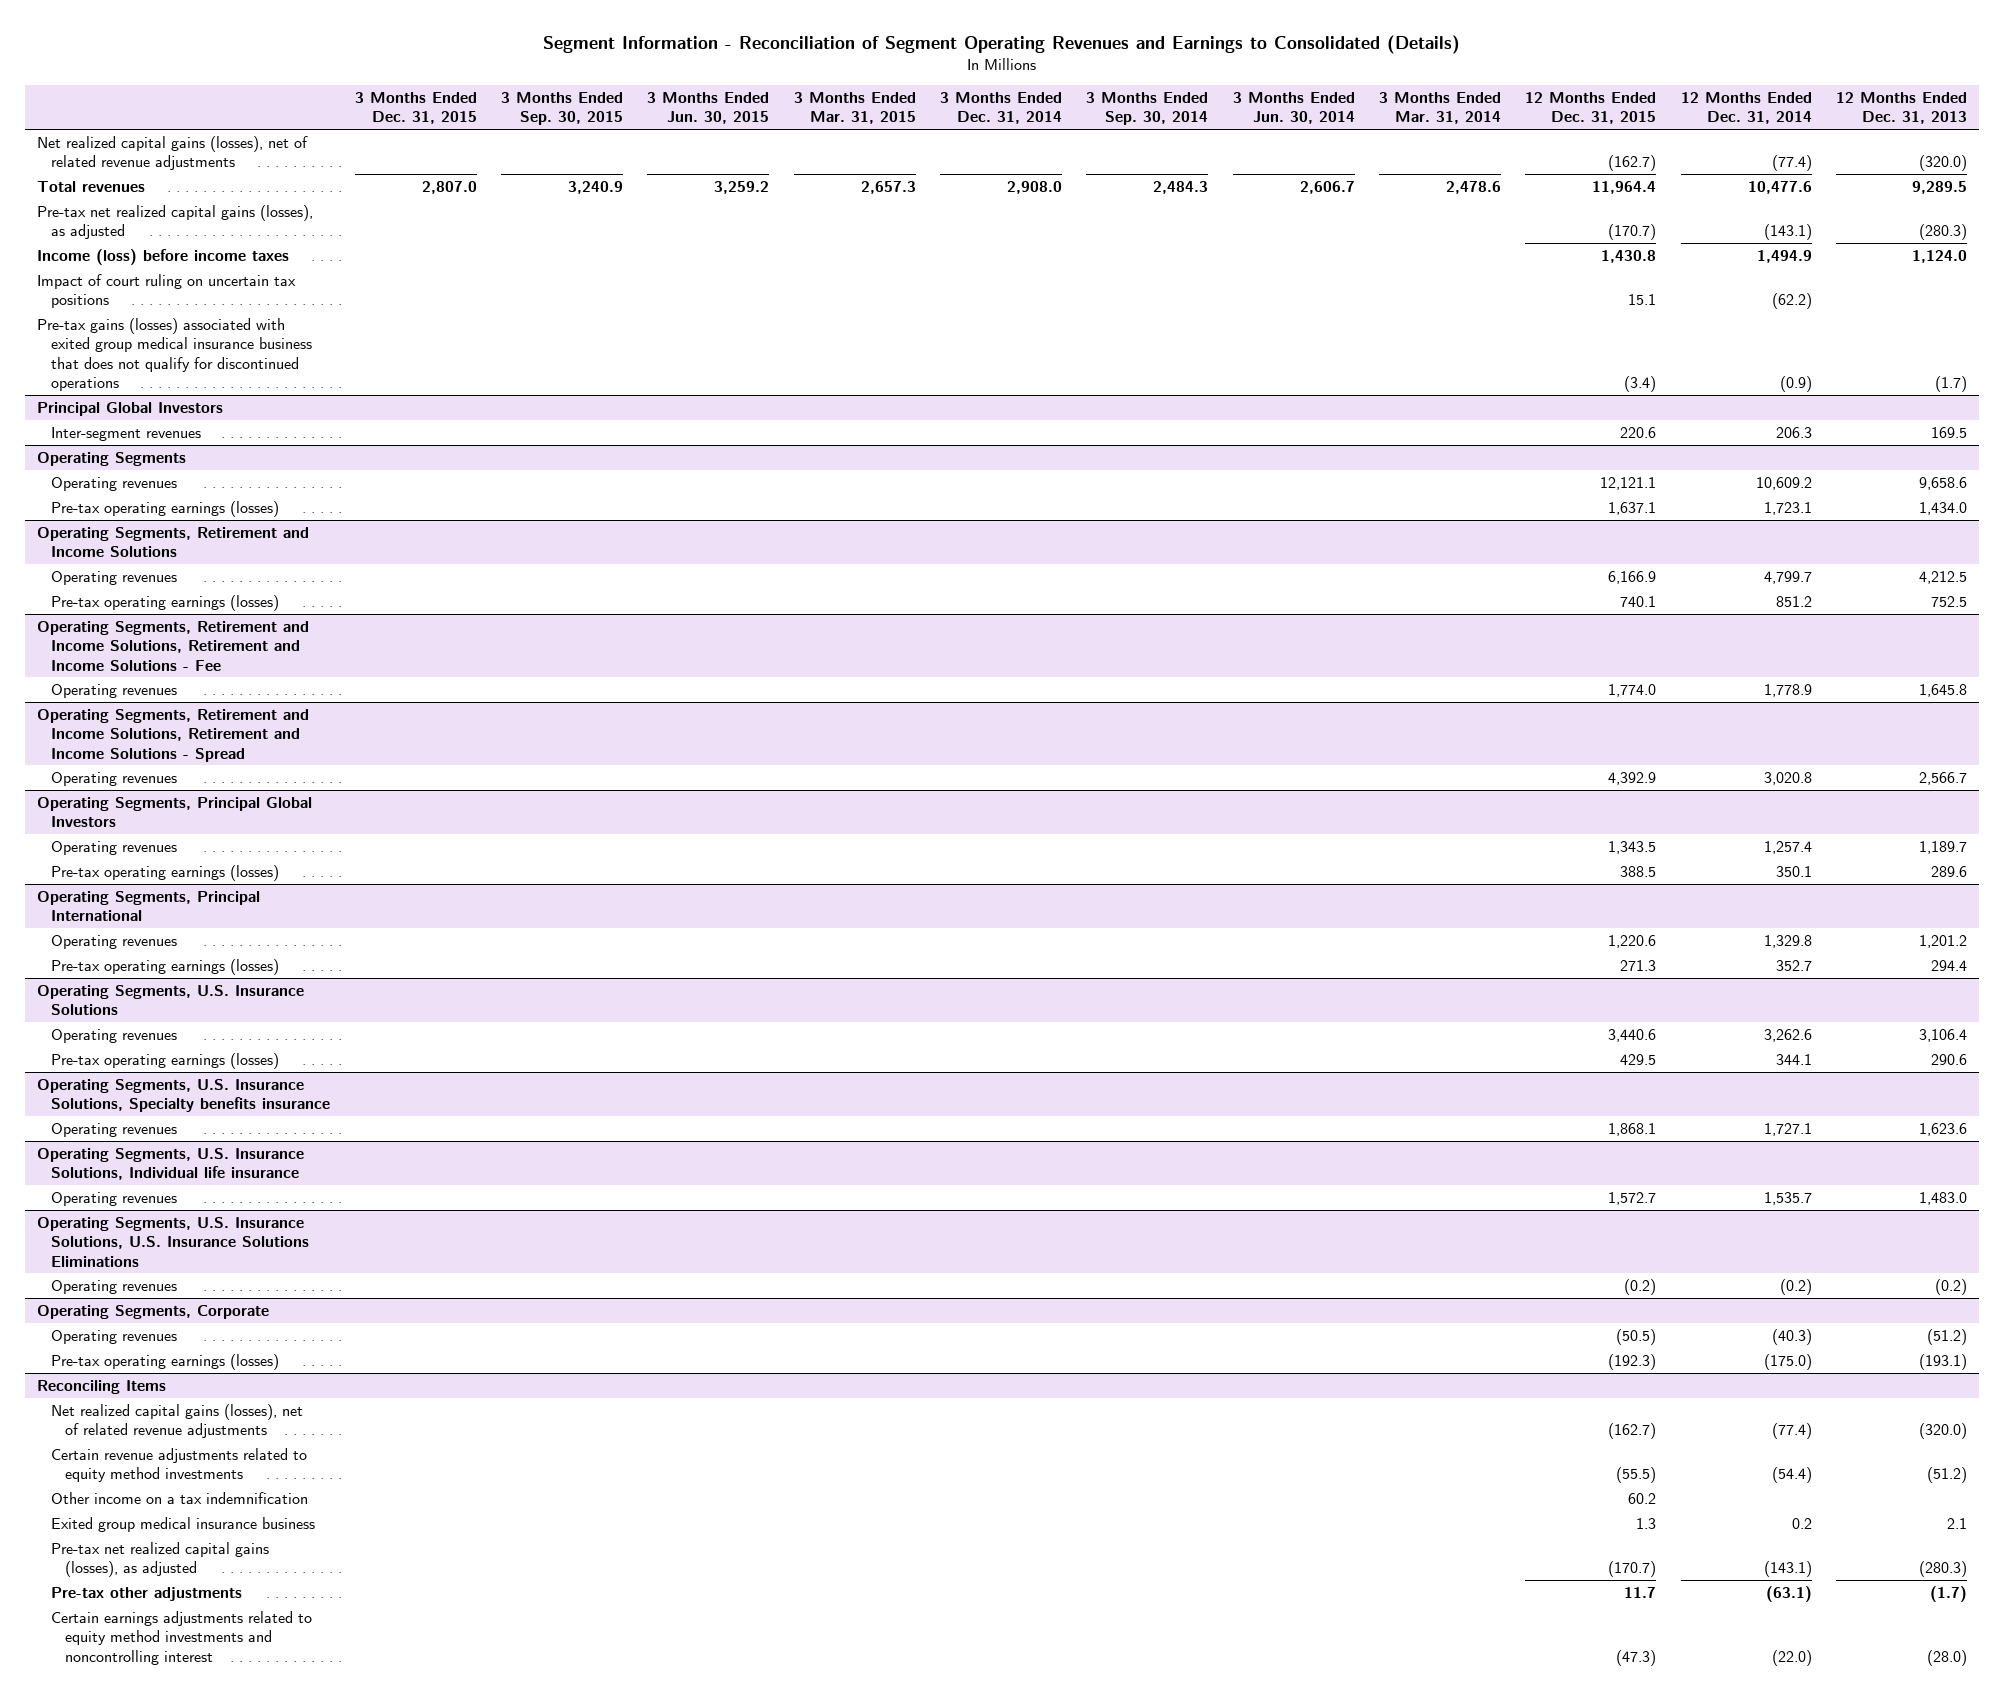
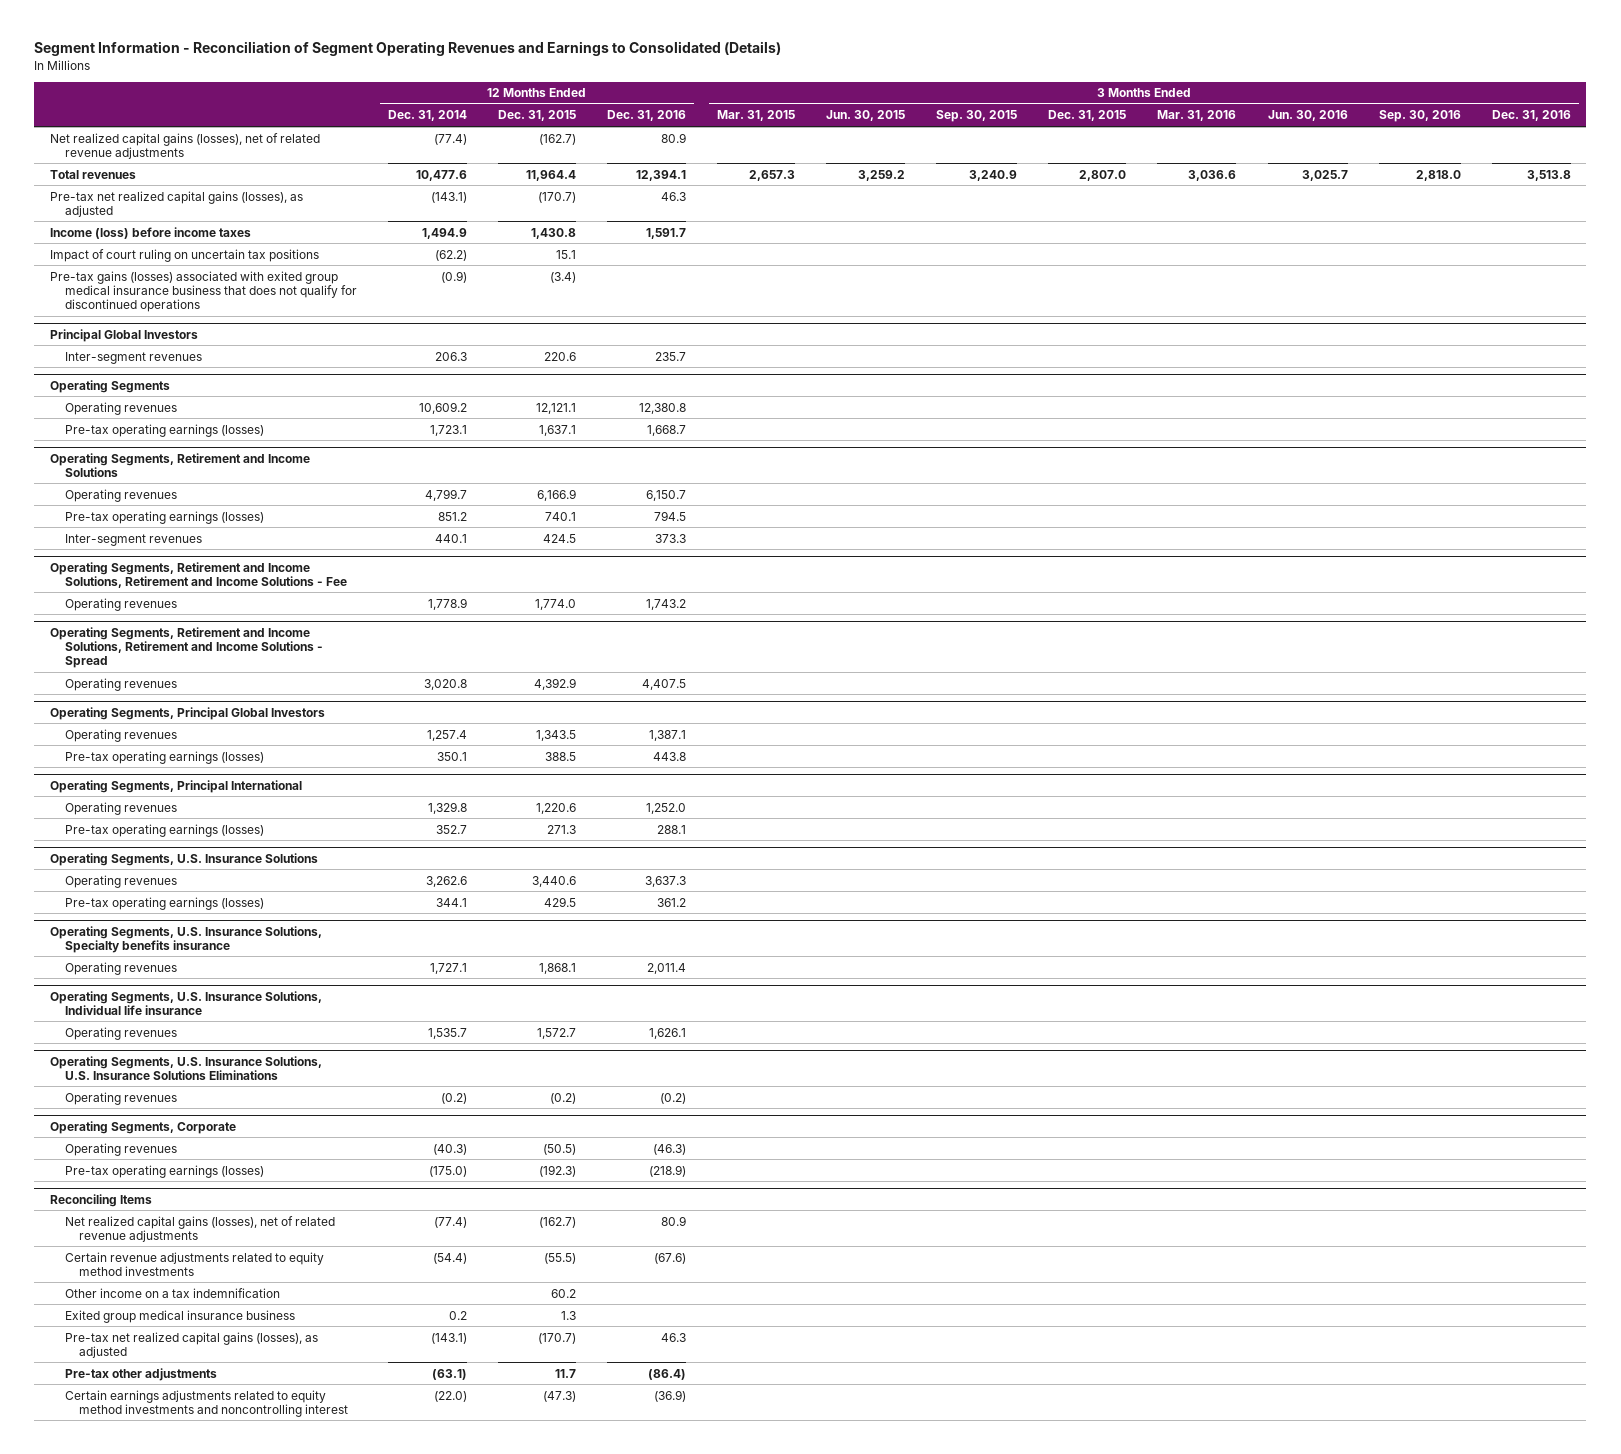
[939,91,1062,125] 3 Months Ended Dec. 31, 2014 -> none
[1086,91,1209,126] 3 Months Ended Sep. 30, 2014 -> none
[1232,91,1355,125] 3 Months Ended Jun. 30, 2014 -> none
[1378,91,1501,125] 3 Months Ended Mar. 31, 2014 -> none
[1836,91,1968,125] 12 Months Ended Dec. 31, 2013 -> none
none -> [606,110,686,122] Dec. 31, 2016
none -> [1157,110,1237,122] Mar. 31, 2016
none -> [1267,110,1348,122] Jun. 30, 2016
none -> [1378,110,1461,123] Sep. 30, 2016
none -> [1491,110,1571,122] Dec. 31, 2016
none -> [64,533,202,546] Inter-segment revenues

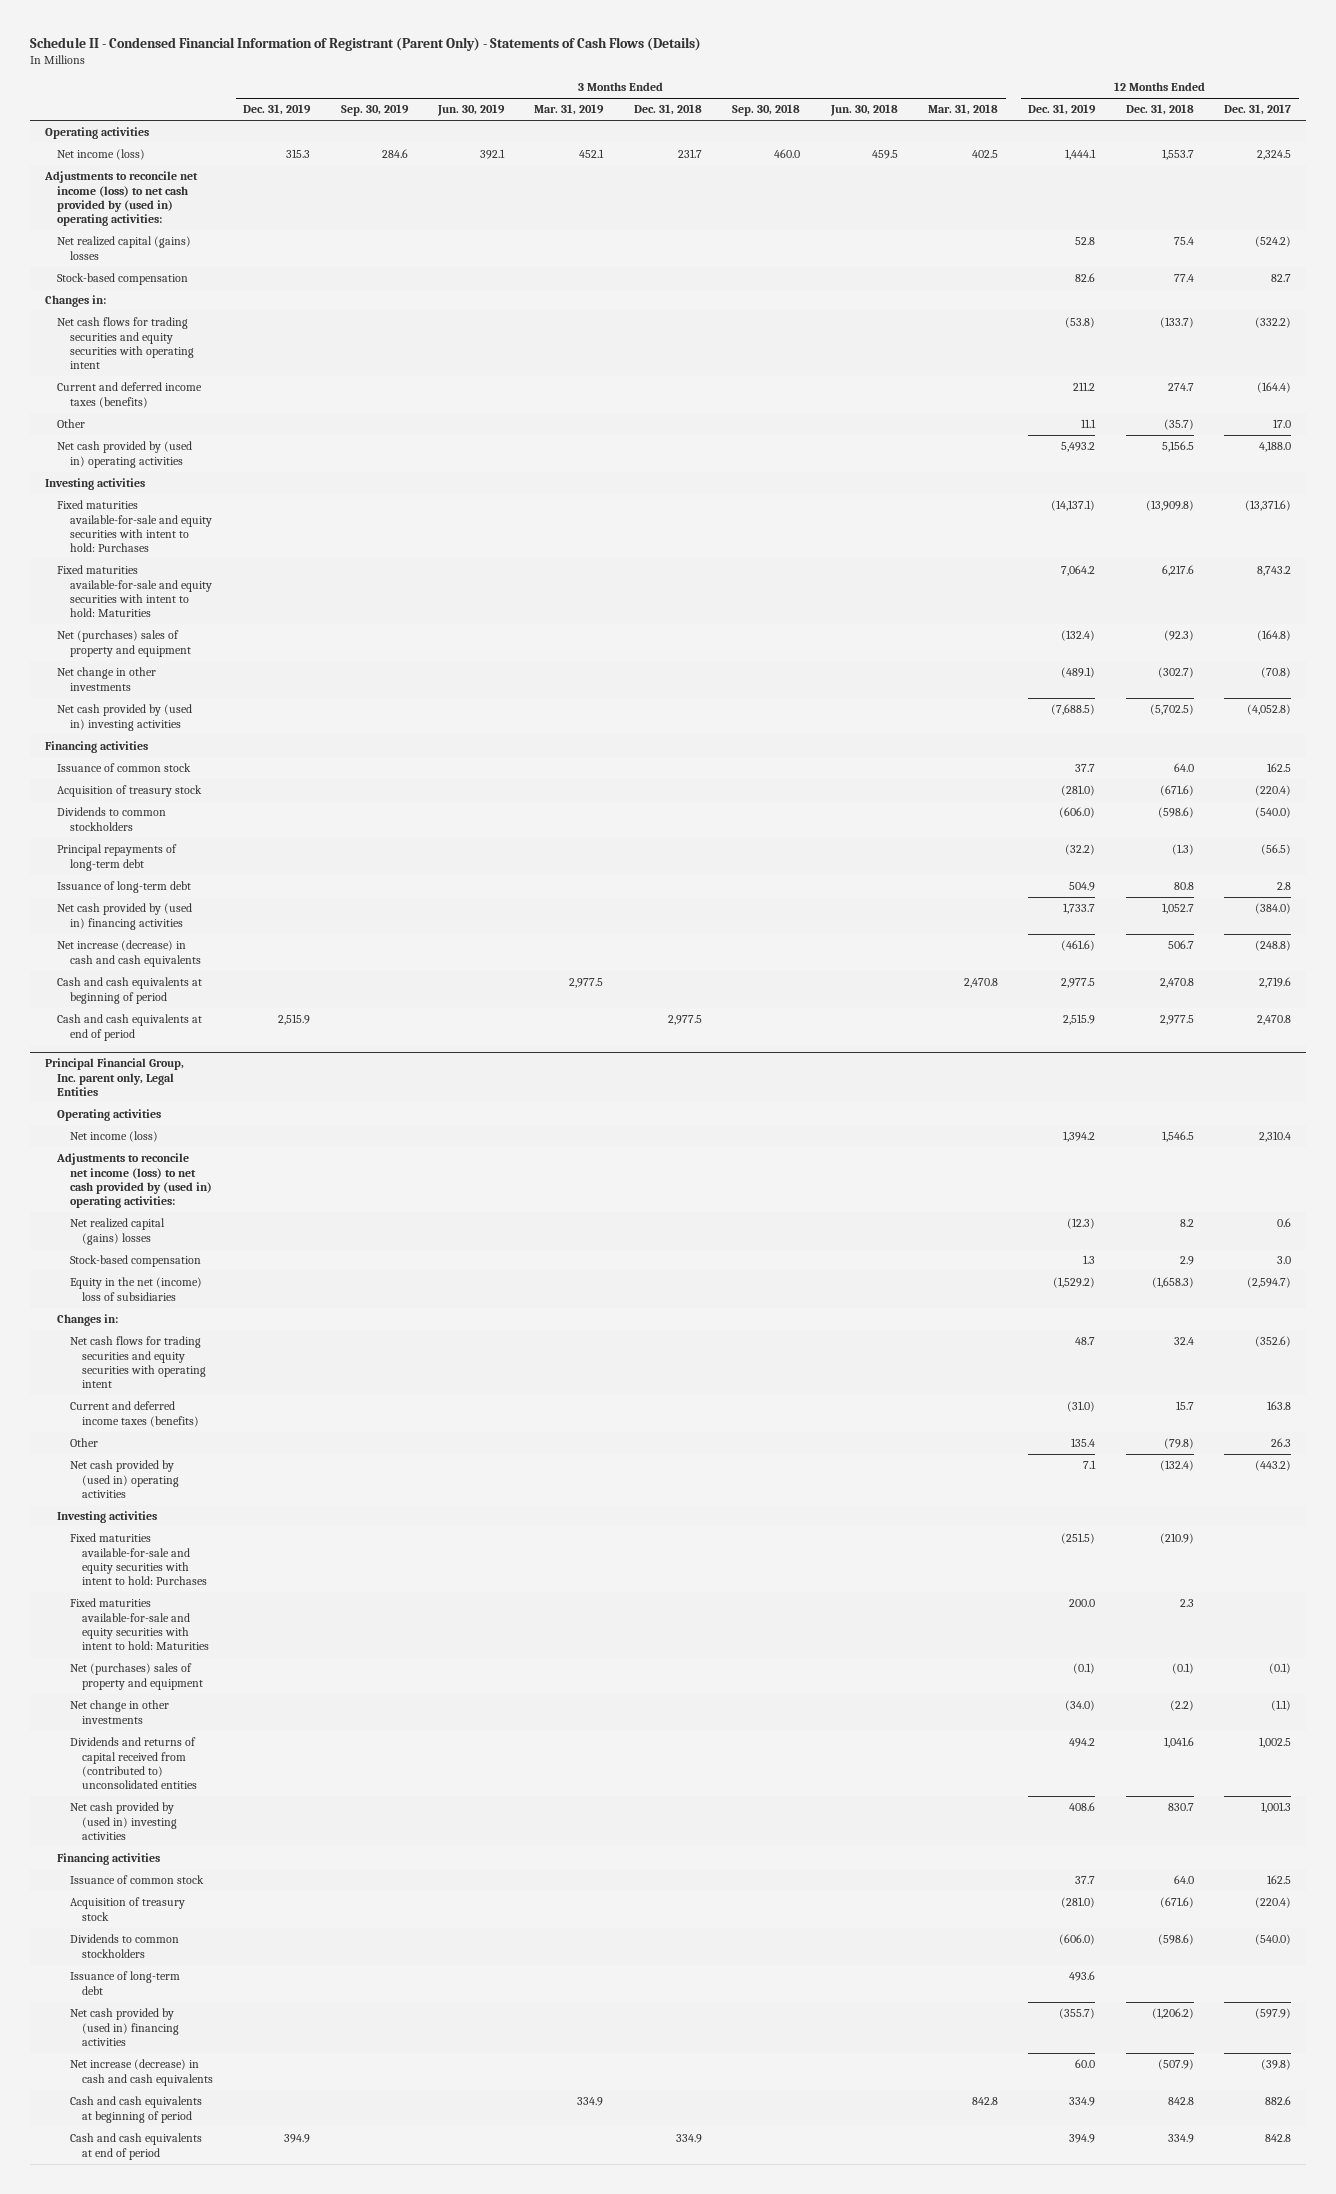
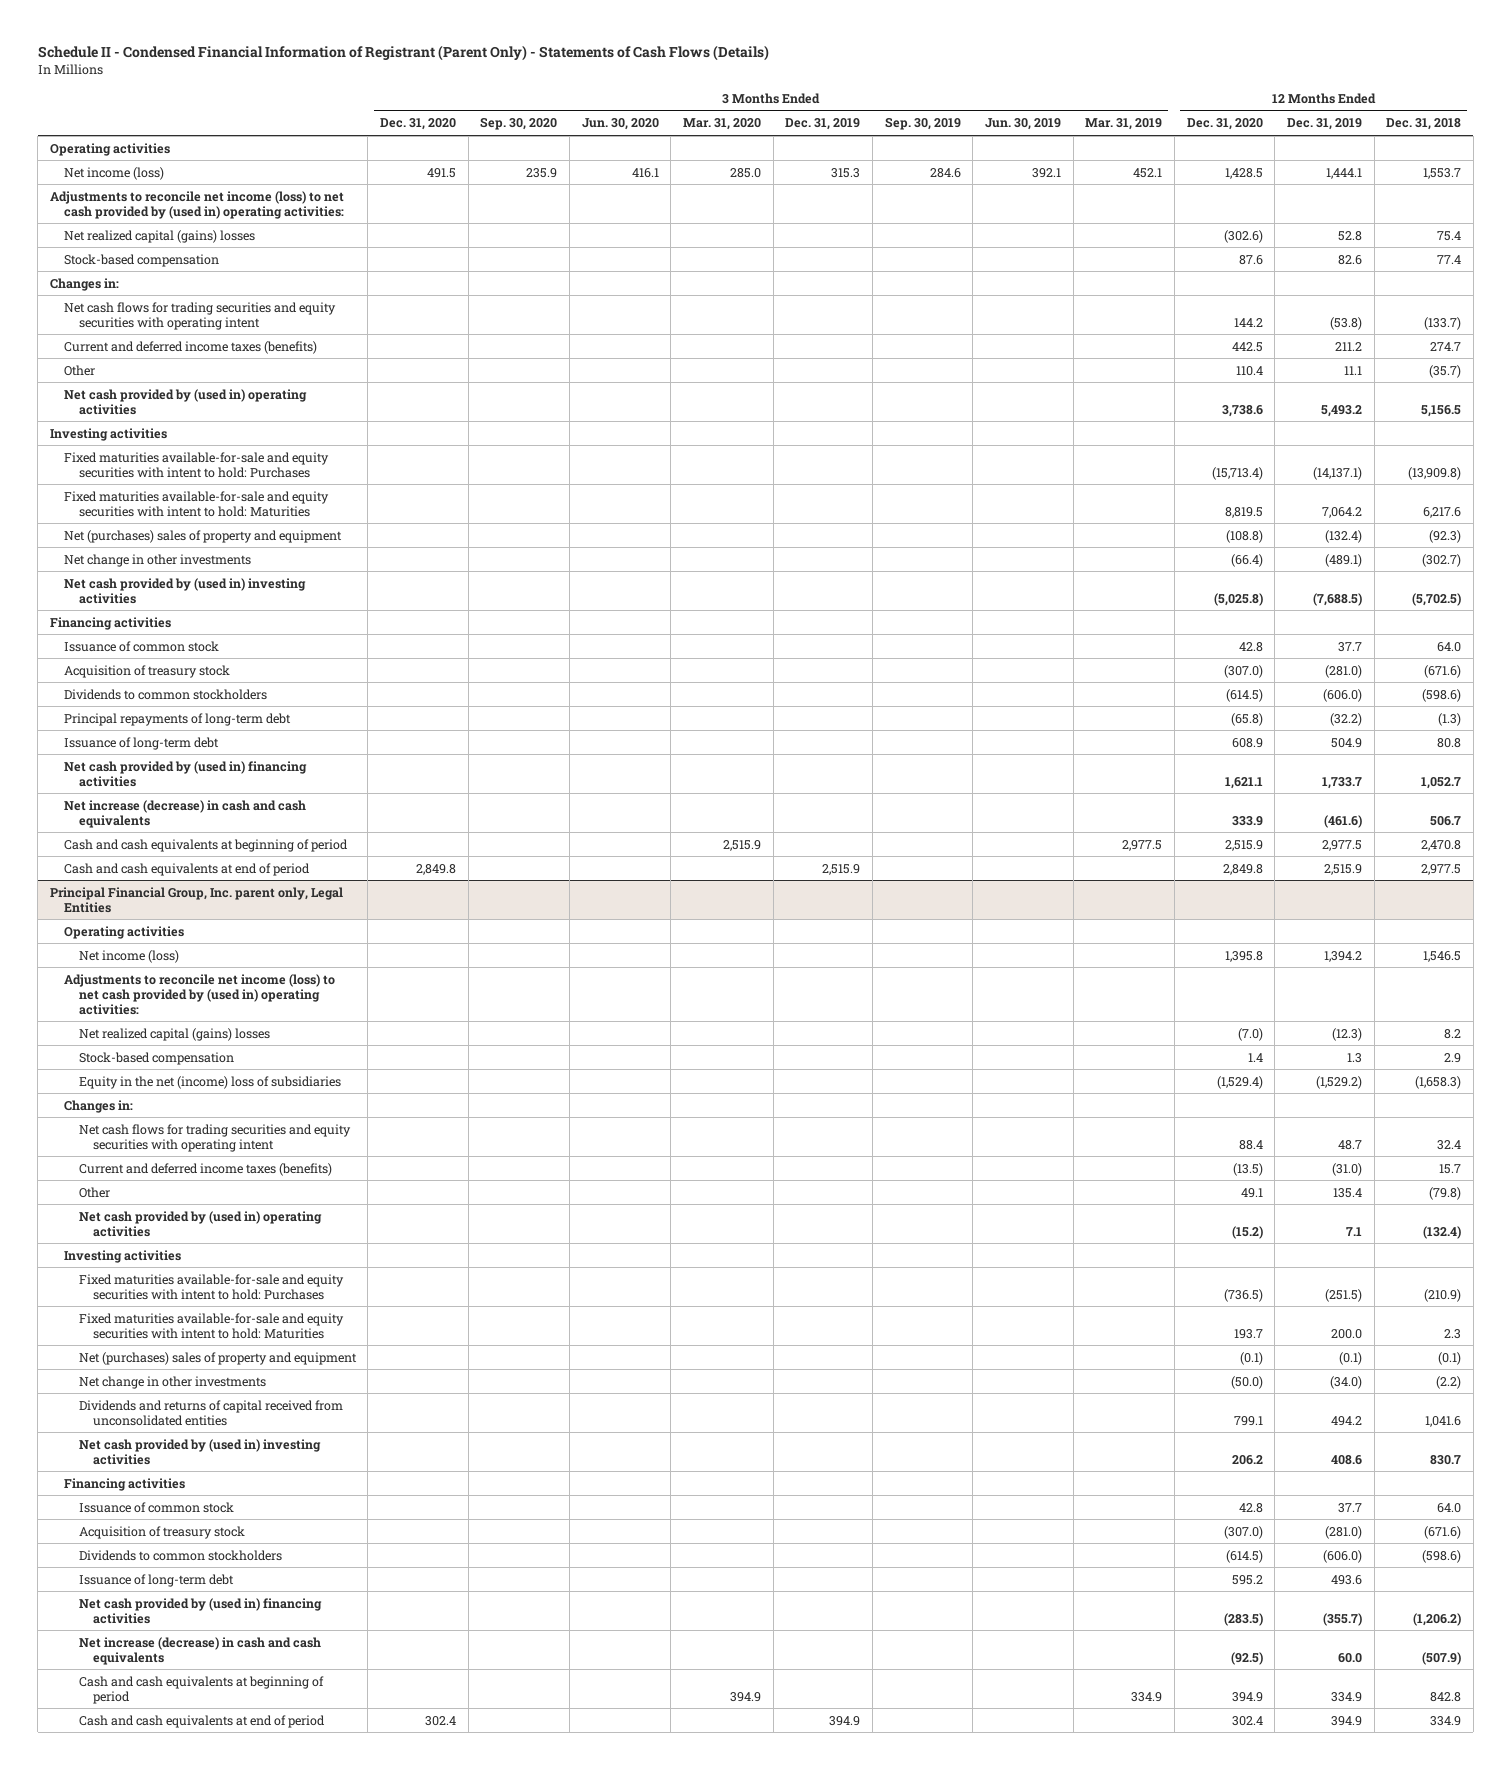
[633,104,702,116] Dec. 31, 2018 -> none
[732,104,801,117] Sep. 30, 2018 -> none
[829,104,898,117] Jun. 30, 2018 -> none
[927,104,998,116] Mar. 31, 2018 -> none
[1224,104,1292,116] Dec. 31, 2017 -> none
none -> [380,118,457,131] Dec. 31, 2020
none -> [480,117,558,131] Sep. 30, 2020
none -> [581,118,659,131] Jun. 30, 2020
none -> [682,118,761,131] Mar. 31, 2020
none -> [1186,118,1263,131] Dec. 31, 2020
[69,1737,197,1790] Dividends and returns of capital received from (contributed to) unconsolidated entities -> [78,1399,343,1426] Dividends and returns of capital received from unconsolidated entities

